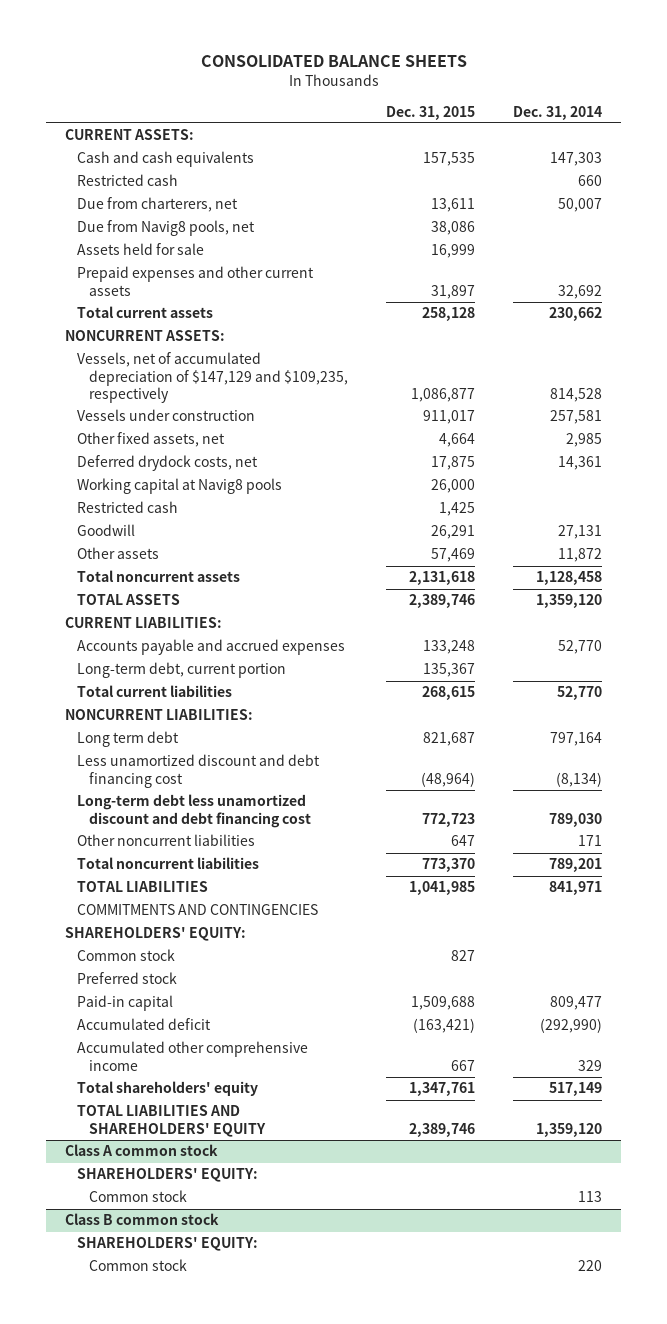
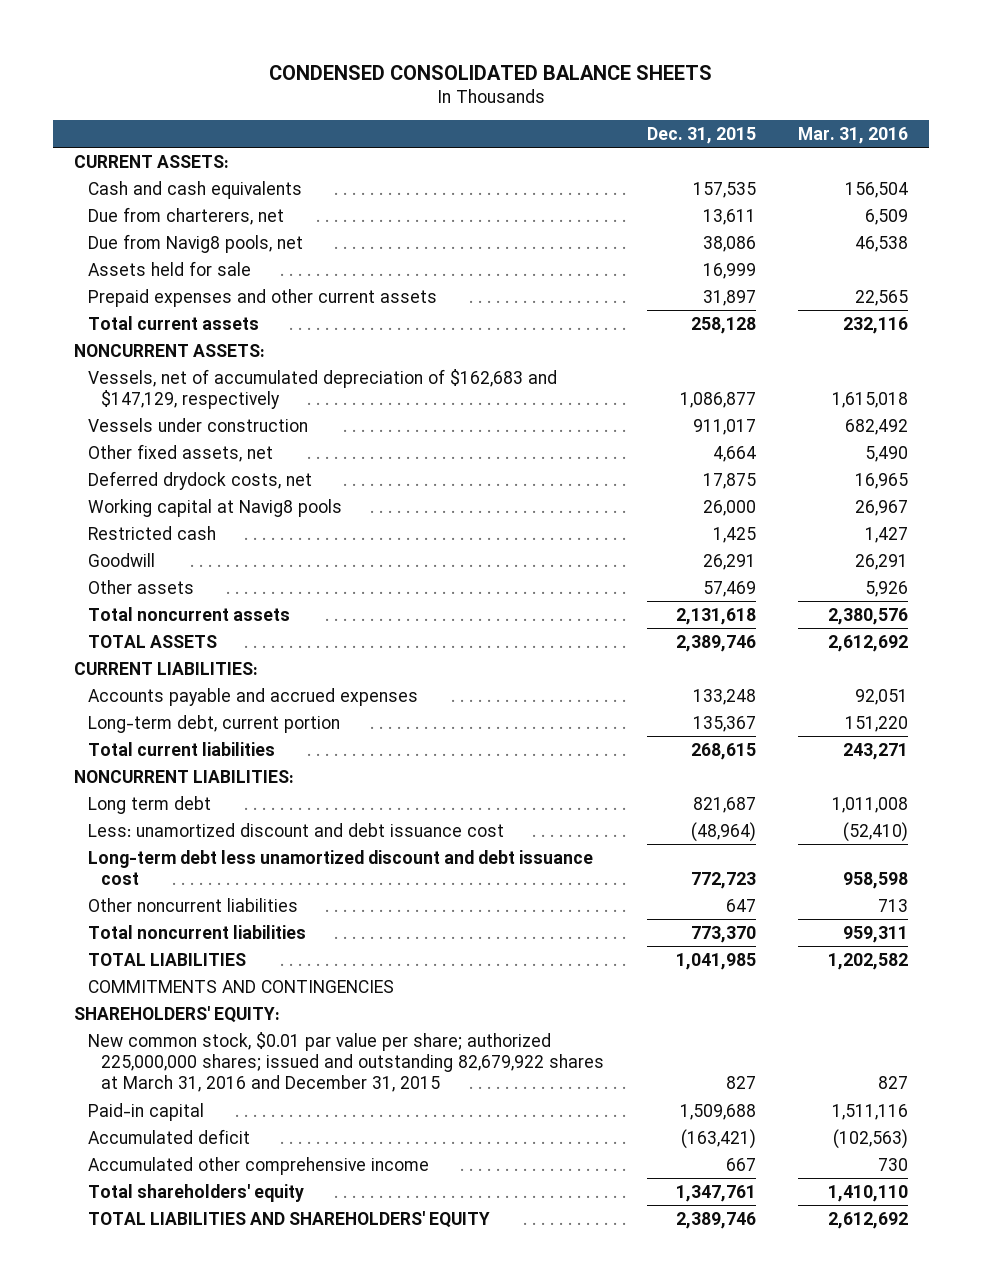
[200,55,467,68] CONSOLIDATED BALANCE SHEETS -> [269,64,713,80] CONDENSED CONSOLIDATED BALANCE SHEETS
[513,105,603,120] Dec. 31, 2014 -> none
none -> [798,126,909,144] Mar. 31, 2016
[77,174,179,187] Restricted cash -> none
[77,352,349,404] Vessels, net of accumulated depreciation of $147,129 and $109,235, respectively -> [87,368,557,410] Vessels, net of accumulated depreciation of $162,683 and $147,129, respectively
[77,754,321,788] Less unamortized discount and debt financing cost -> [87,822,504,837] Less: unamortized discount and debt issuance cost
[77,794,312,828] Long-term debt less unamortized discount and debt financing cost -> [87,849,593,886] Long-term debt less unamortized discount and debt issuance cost
[77,972,178,985] Preferred stock -> none
[77,949,176,962] Common stock -> [87,1031,605,1093] New common stock, $0.01 par value per share; authorized 225,000,000 shares; issued and outstanding 82,679,922 shares at March 31, 2016 and December 31, 2015
[64,1144,218,1157] Class A common stock -> none
[77,1168,259,1183] SHAREHOLDERS' EQUITY: -> none
[89,1190,188,1203] Common stock -> none
[64,1213,219,1226] Class B common stock -> none
[77,1237,259,1252] SHAREHOLDERS' EQUITY: -> none
[89,1259,188,1272] Common stock -> none

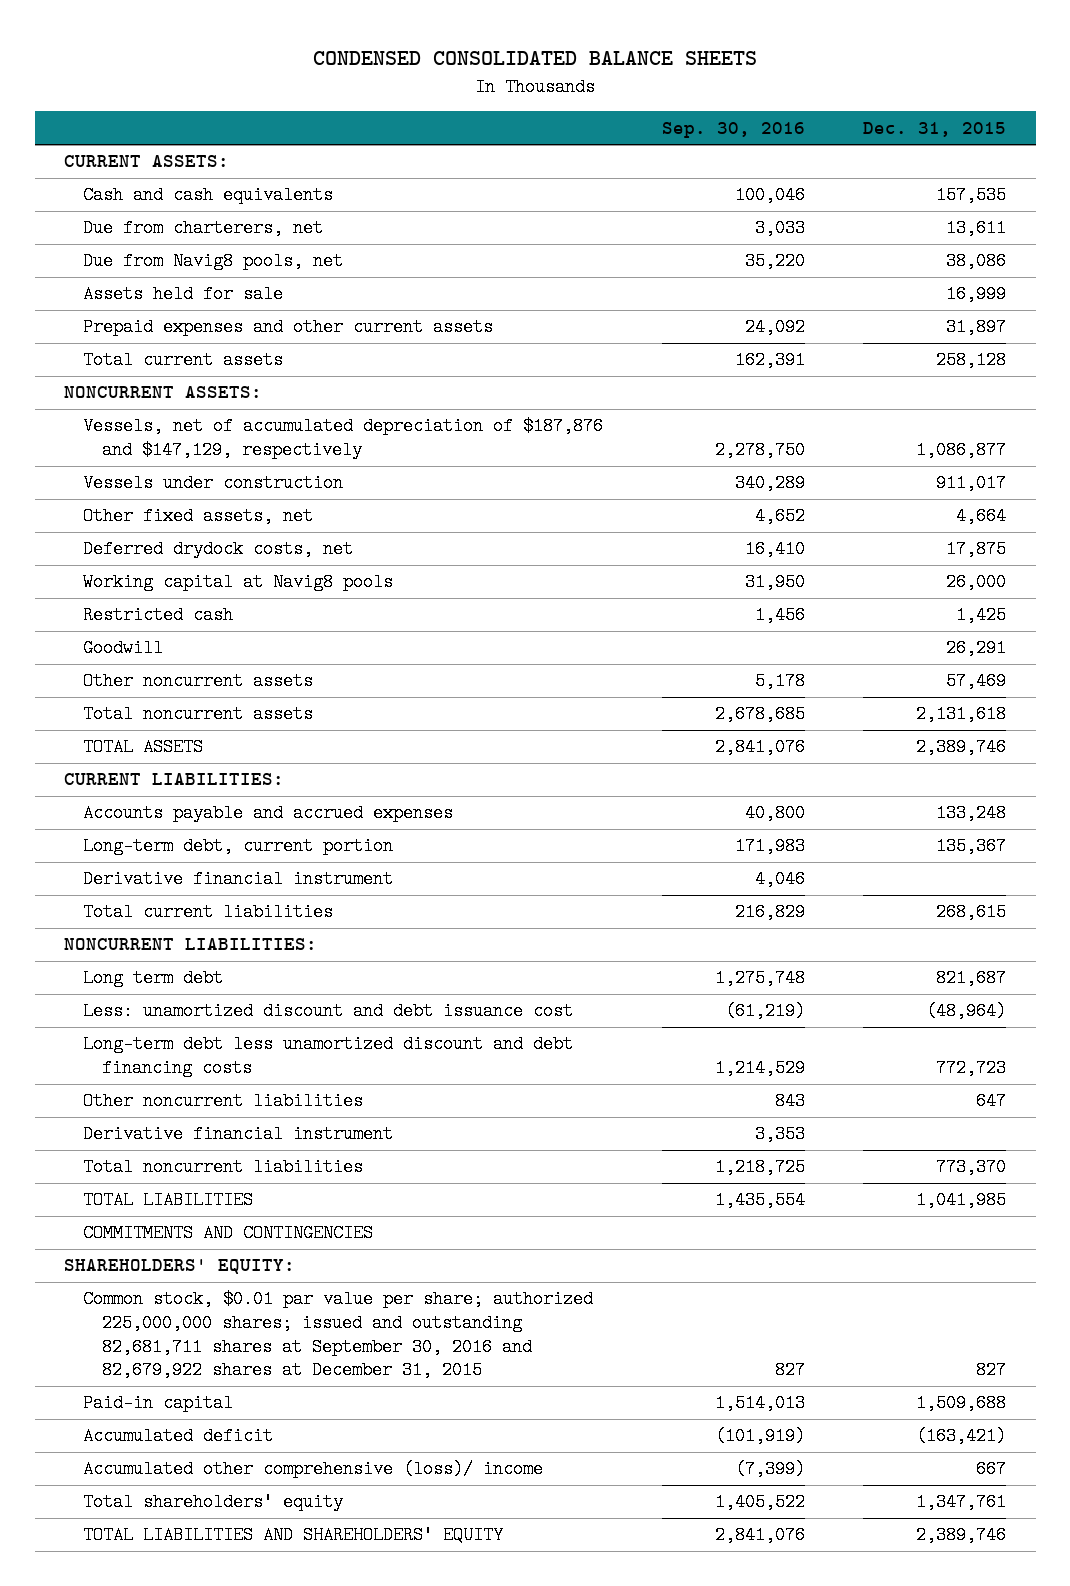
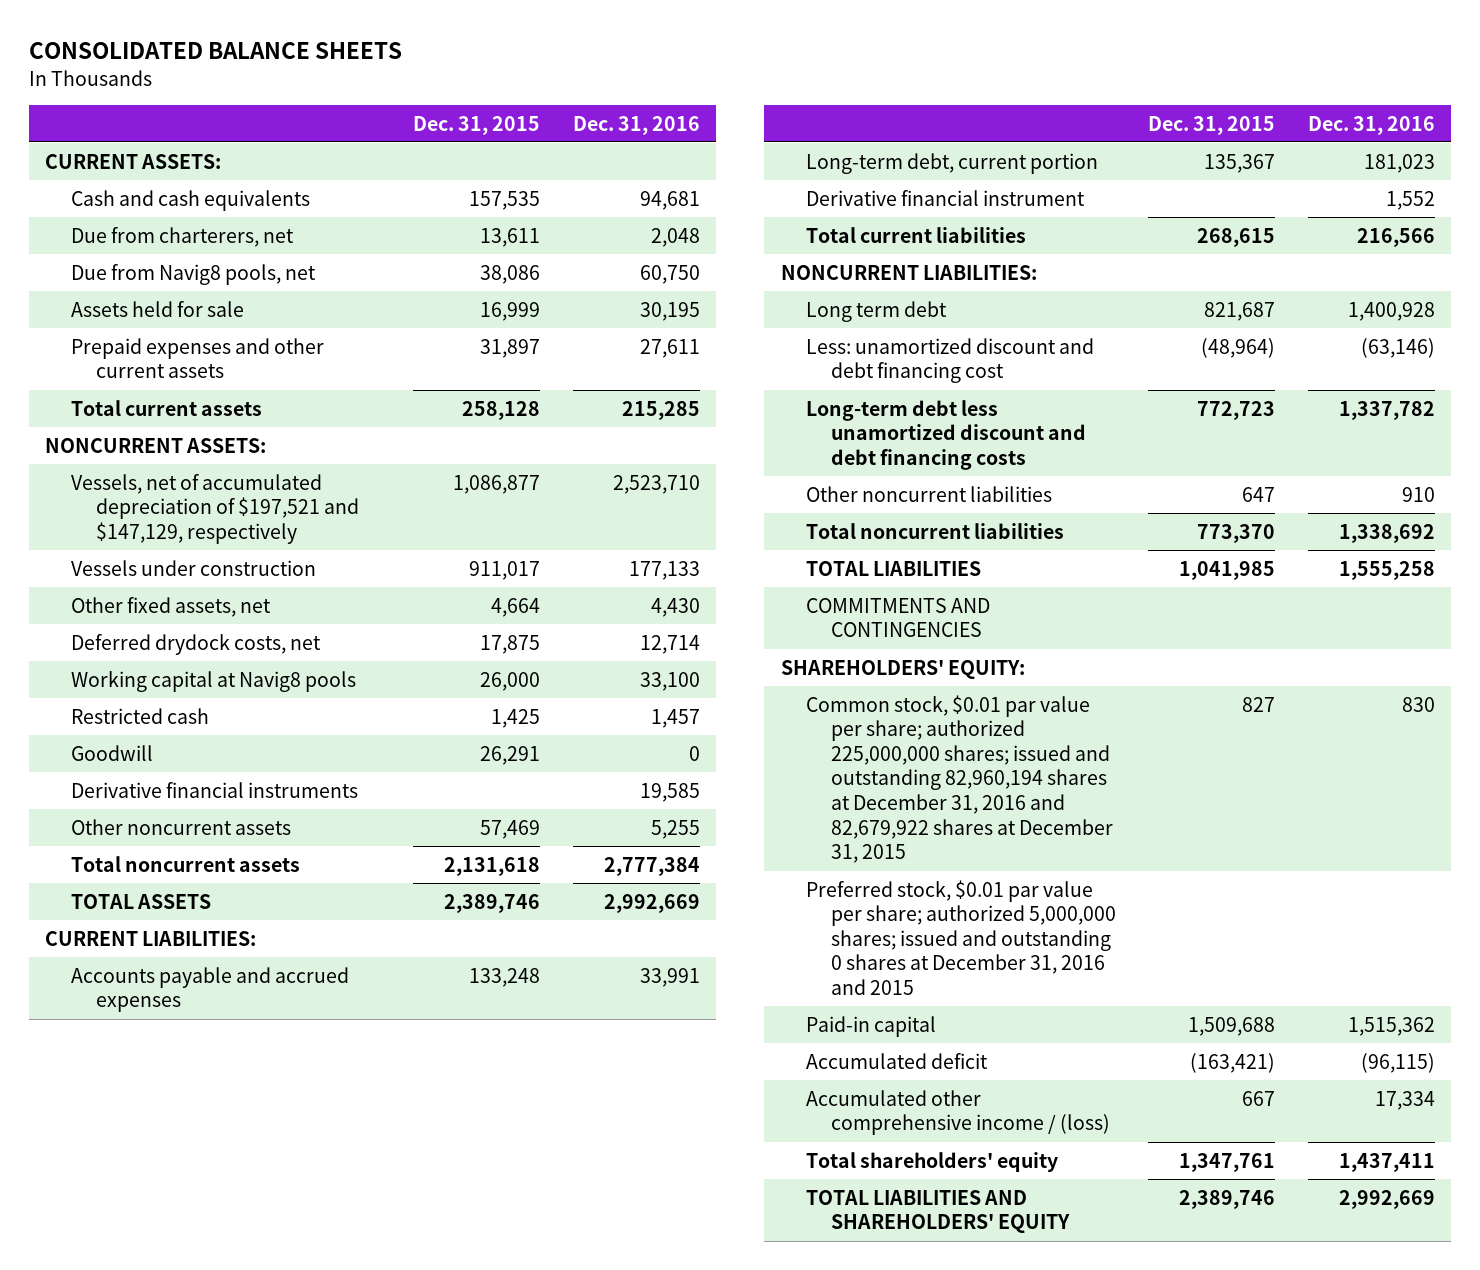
[313,51,758,66] CONDENSED CONSOLIDATED BALANCE SHEETS -> [29,42,403,60] CONSOLIDATED BALANCE SHEETS
[661,121,805,138] Sep. 30, 2016 -> none
none -> [572,115,700,135] Dec. 31, 2016
[83,417,604,460] Vessels, net of accumulated depreciation of $187,876 and $147,129, respectively -> [70,473,359,544] Vessels, net of accumulated depreciation of $197,521 and $147,129, respectively
none -> [70,781,358,798] Derivative financial instruments
[83,1002,574,1021] Less: unamortized discount and debt issuance cost -> [805,337,1094,384] Less: unamortized discount and debt financing cost
[83,1125,394,1144] Derivative financial instrument -> none
[83,1290,594,1380] Common stock, $0.01 par value per share; authorized 225,000,000 shares; issued and outstanding 82,681,711 shares at September 30, 2016 and 82,679,922 shares at December 31, 2015 -> [805,694,1113,864] Common stock, $0.01 par value per share; authorized 225,000,000 shares; issued and outstanding 82,960,194 shares at December 31, 2016 and 82,679,922 shares at December 31, 2015
none -> [805,879,1116,996] Preferred stock, $0.01 par value per share; authorized 5,000,000 shares; issued and outstanding 0 shares at December 31, 2016 and 2015
[83,1460,544,1479] Accumulated other comprehensive (loss)/ income -> [805,1089,1110,1136] Accumulated other comprehensive income / (loss)

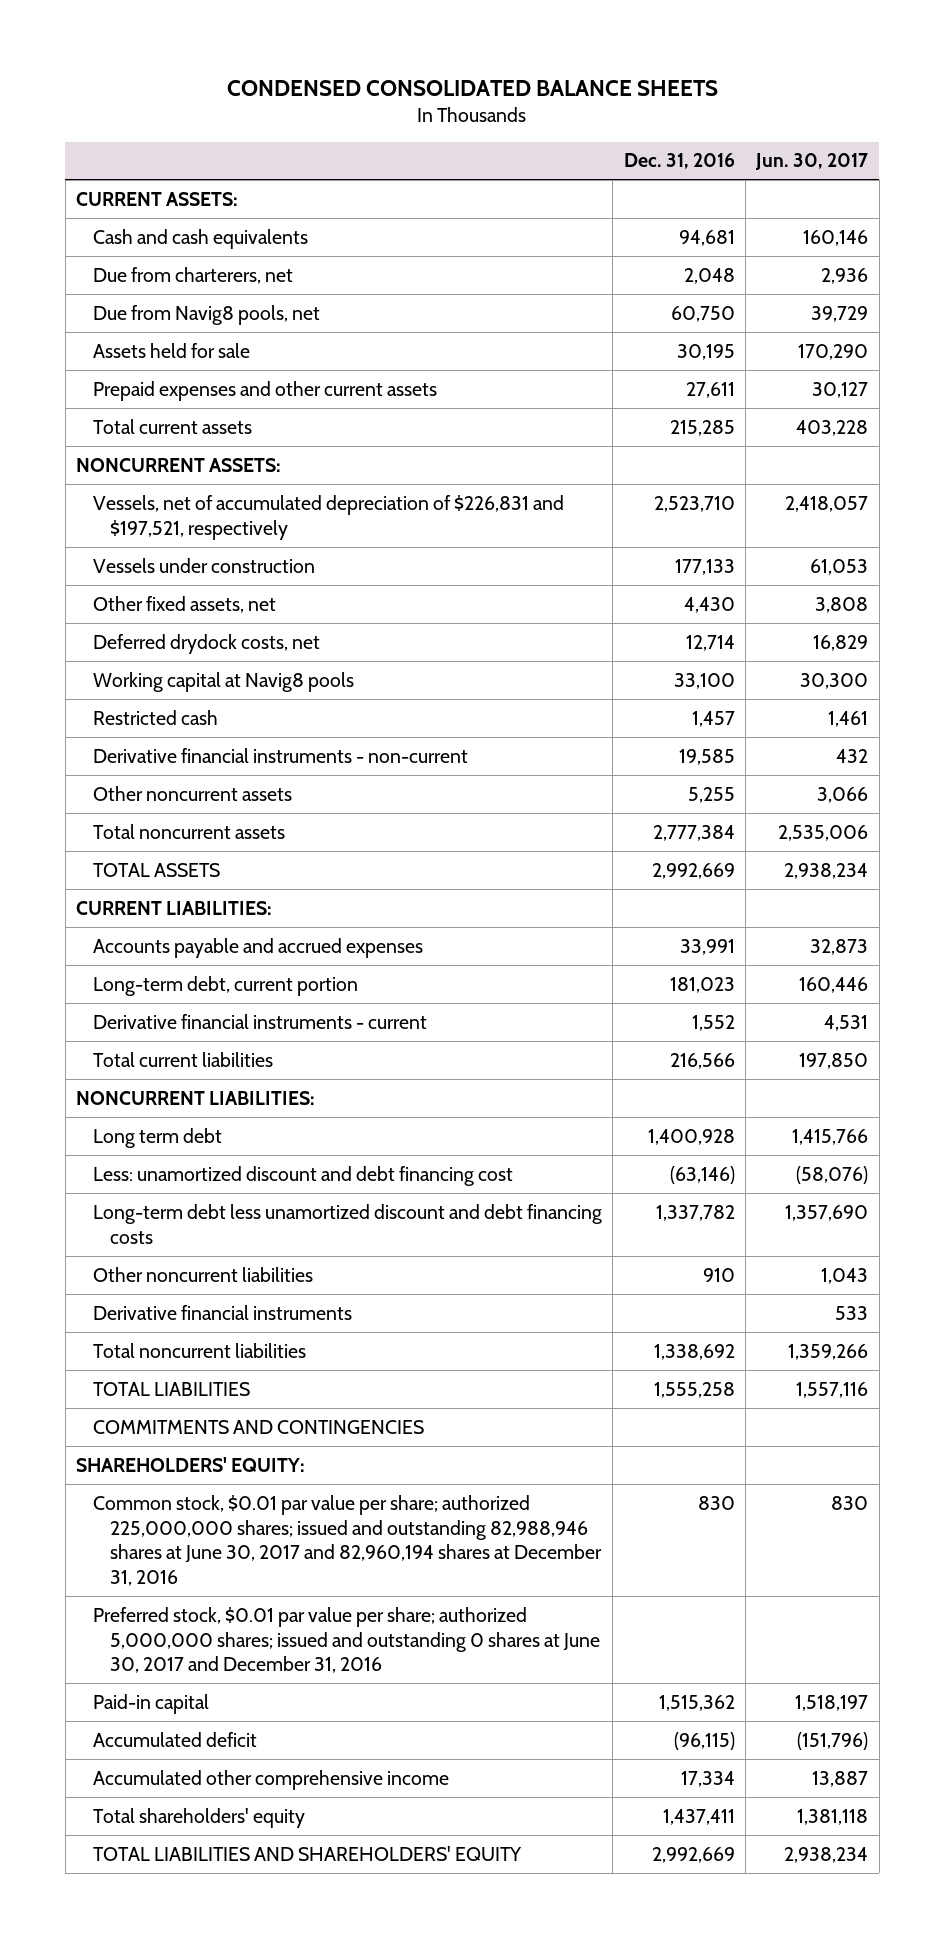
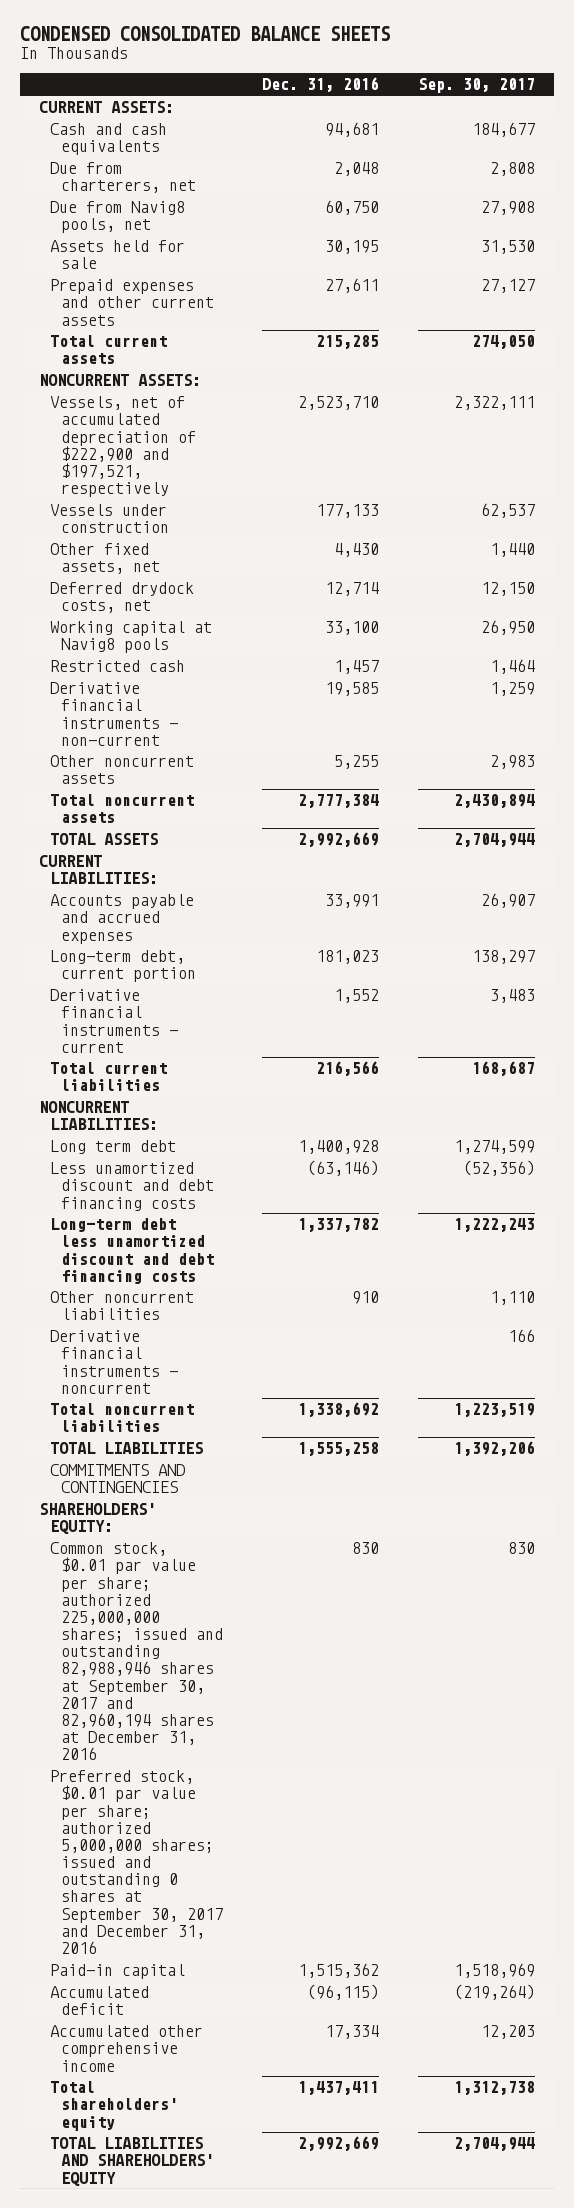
[755,153,869,171] Jun. 30, 2017 -> none
none -> [417,78,535,94] Sep. 30, 2017
[92,494,564,540] Vessels, net of accumulated depreciation of $226,831 and $197,521, respectively -> [49,396,196,498] Vessels, net of accumulated depreciation of $222,900 and $197,521, respectively
[92,1165,513,1186] Less: unamortized discount and debt financing cost -> [49,1162,214,1211] Less unamortized discount and debt financing costs
[92,1304,352,1320] Derivative financial instruments -> [49,1330,178,1394] Derivative financial instruments - noncurrent
[92,1494,602,1587] Common stock, $0.01 par value per share; authorized 225,000,000 shares; issued and outstanding 82,988,946 shares at June 30, 2017 and 82,960,194 shares at December 31, 2016 -> [49,1542,223,1761] Common stock, $0.01 par value per share; authorized 225,000,000 shares; issued and outstanding 82,988,946 shares at September 30, 2017 and 82,960,194 shares at December 31, 2016
[92,1606,600,1674] Preferred stock, $0.01 par value per share; authorized 5,000,000 shares; issued and outstanding 0 shares at June 30, 2017 and December 31, 2016 -> [49,1770,223,1954] Preferred stock, $0.01 par value per share; authorized 5,000,000 shares; issued and outstanding 0 shares at September 30, 2017 and December 31, 2016

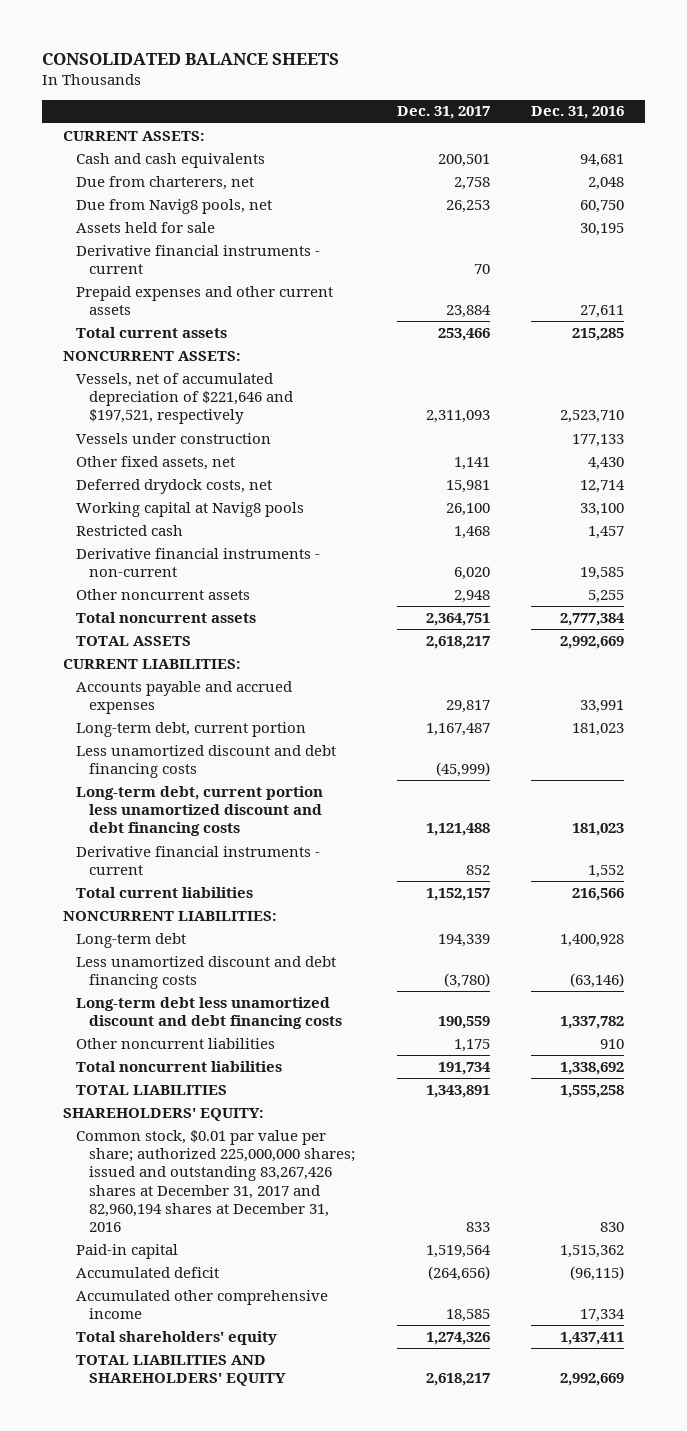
[19,26,390,42] CONDENSED CONSOLIDATED BALANCE SHEETS -> [41,52,339,65] CONSOLIDATED BALANCE SHEETS
[417,78,535,94] Sep. 30, 2017 -> none
none -> [396,106,490,120] Dec. 31, 2017
none -> [75,244,320,275] Derivative financial instruments - current
[49,396,196,498] Vessels, net of accumulated depreciation of $222,900 and $197,521, respectively -> [75,372,294,425] Vessels, net of accumulated depreciation of $221,646 and $197,521, respectively
none -> [75,744,336,779] Less unamortized discount and debt financing costs
none -> [75,785,323,837] Long-term debt, current portion less unamortized discount and debt financing costs
[49,1140,176,1155] Long term debt -> [75,932,186,948] Long-term debt
[49,1330,178,1394] Derivative financial instruments - noncurrent -> none
[49,1464,185,1494] COMMITMENTS AND CONTINGENCIES -> none
[49,1770,223,1954] Preferred stock, $0.01 par value per share; authorized 5,000,000 shares; issued and outstanding 0 shares at September 30, 2017 and December 31, 2016 -> none
[49,1542,223,1761] Common stock, $0.01 par value per share; authorized 225,000,000 shares; issued and outstanding 82,988,946 shares at September 30, 2017 and 82,960,194 shares at December 31, 2016 -> [75,1129,356,1233] Common stock, $0.01 par value per share; authorized 225,000,000 shares; issued and outstanding 83,267,426 shares at December 31, 2017 and 82,960,194 shares at December 31, 2016

